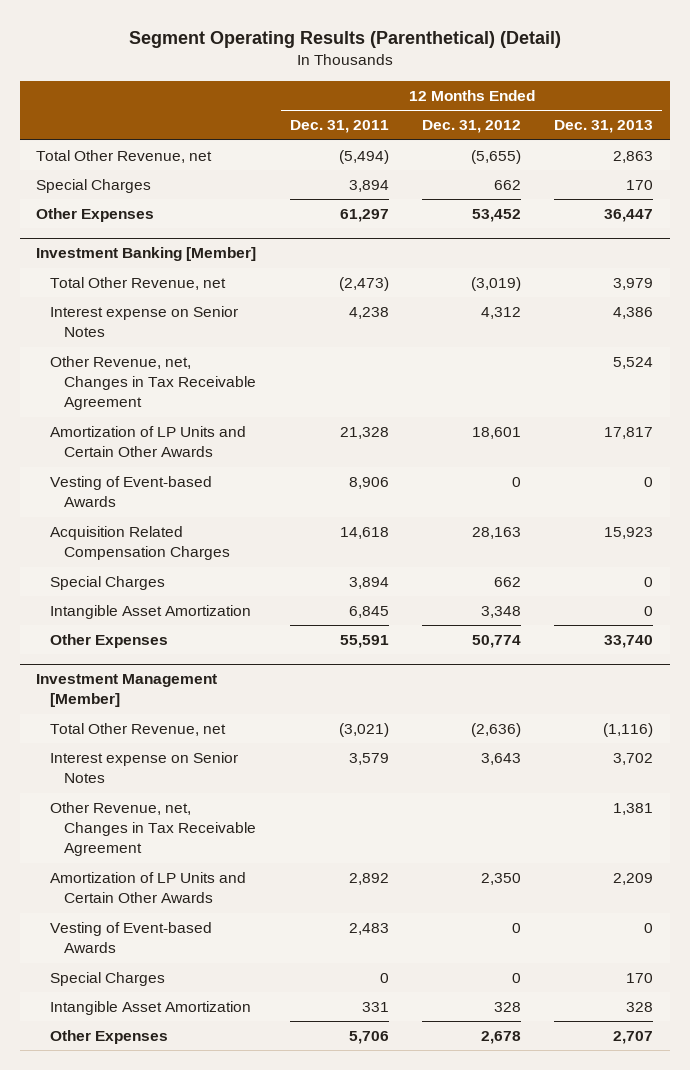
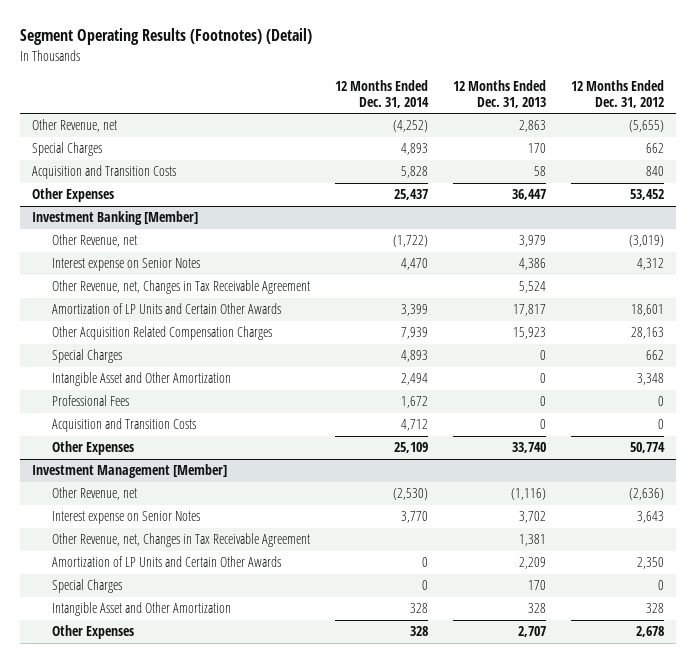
[128,30,561,48] Segment Operating Results (Parenthetical) (Detail) -> [19,28,312,46] Segment Operating Results (Footnotes) (Detail)
[289,120,389,134] Dec. 31, 2011 -> none
none -> [335,79,430,109] 12 Months Ended Dec. 31, 2014
[36,150,213,164] Total Other Revenue, net -> [31,119,117,133] Other Revenue, net
none -> [31,165,176,180] Acquisition and Transition Costs
[49,277,226,291] Total Other Revenue, net -> [52,234,138,248] Other Revenue, net
[49,476,212,508] Vesting of Event-based Awards -> none
[49,526,230,561] Acquisition Related Compensation Charges -> [52,326,273,341] Other Acquisition Related Compensation Charges
[49,605,251,620] Intangible Asset Amortization -> [52,372,232,387] Intangible Asset and Other Amortization
none -> [52,395,130,407] Professional Fees
none -> [52,418,197,433] Acquisition and Transition Costs
[49,723,226,737] Total Other Revenue, net -> [52,487,138,501] Other Revenue, net
[49,922,212,954] Vesting of Event-based Awards -> none
[49,1001,251,1016] Intangible Asset Amortization -> [52,602,232,617] Intangible Asset and Other Amortization

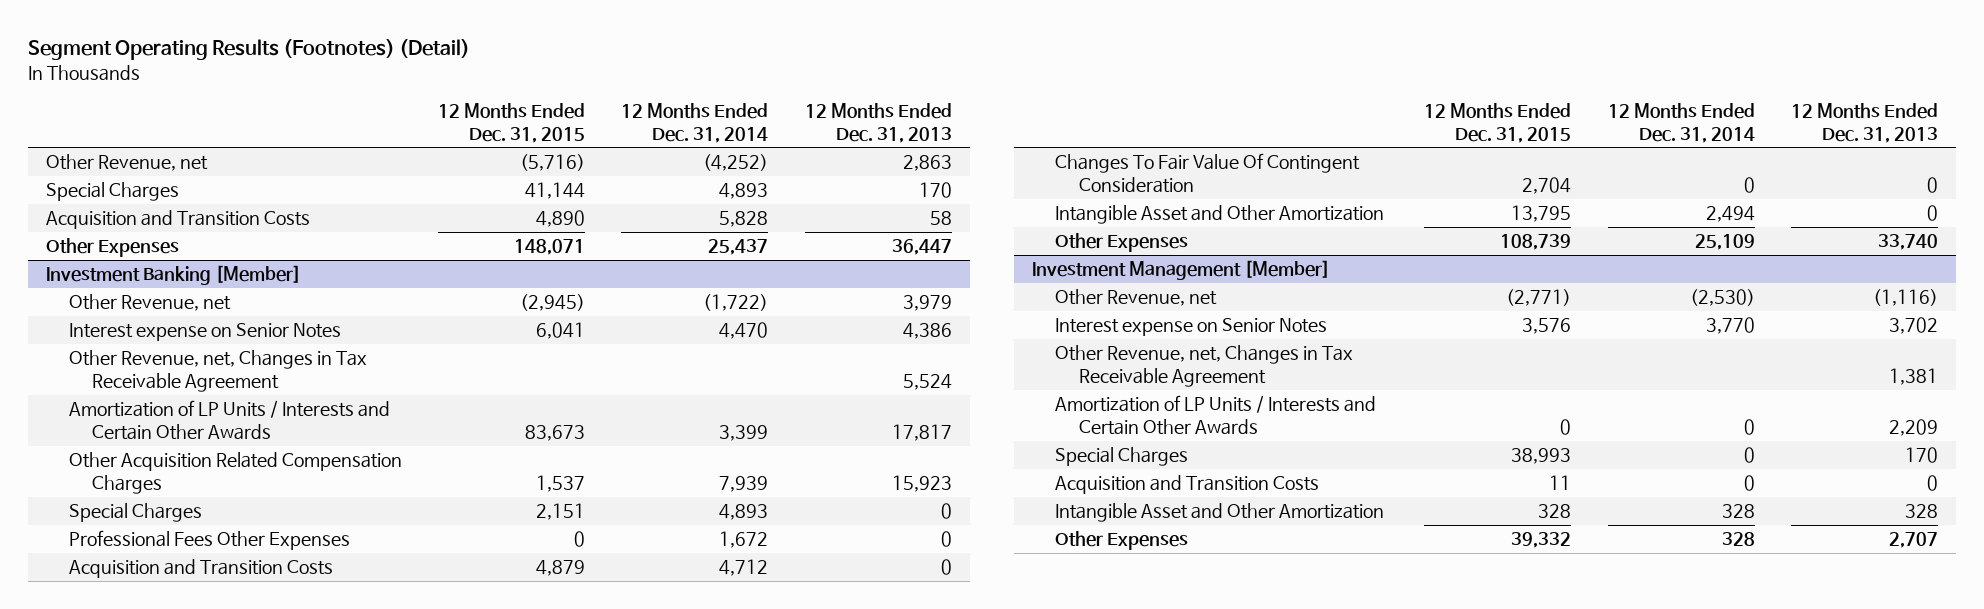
[570,79,664,109] 12 Months Ended Dec. 31, 2012 -> none
none -> [438,102,586,143] 12 Months Ended Dec. 31, 2015
[52,303,282,315] Amortization of LP Units and Certain Other Awards -> [69,400,391,441] Amortization of LP Units / Interests and Certain Other Awards
[52,395,130,407] Professional Fees -> [69,530,351,551] Professional Fees Other Expenses
none -> [1055,153,1361,194] Changes To Fair Value Of Contingent Consideration
[52,372,232,387] Intangible Asset and Other Amortization -> [1055,205,1385,225] Intangible Asset and Other Amortization
[52,556,282,568] Amortization of LP Units and Certain Other Awards -> [1055,395,1377,436] Amortization of LP Units / Interests and Certain Other Awards
none -> [1055,475,1320,495] Acquisition and Transition Costs

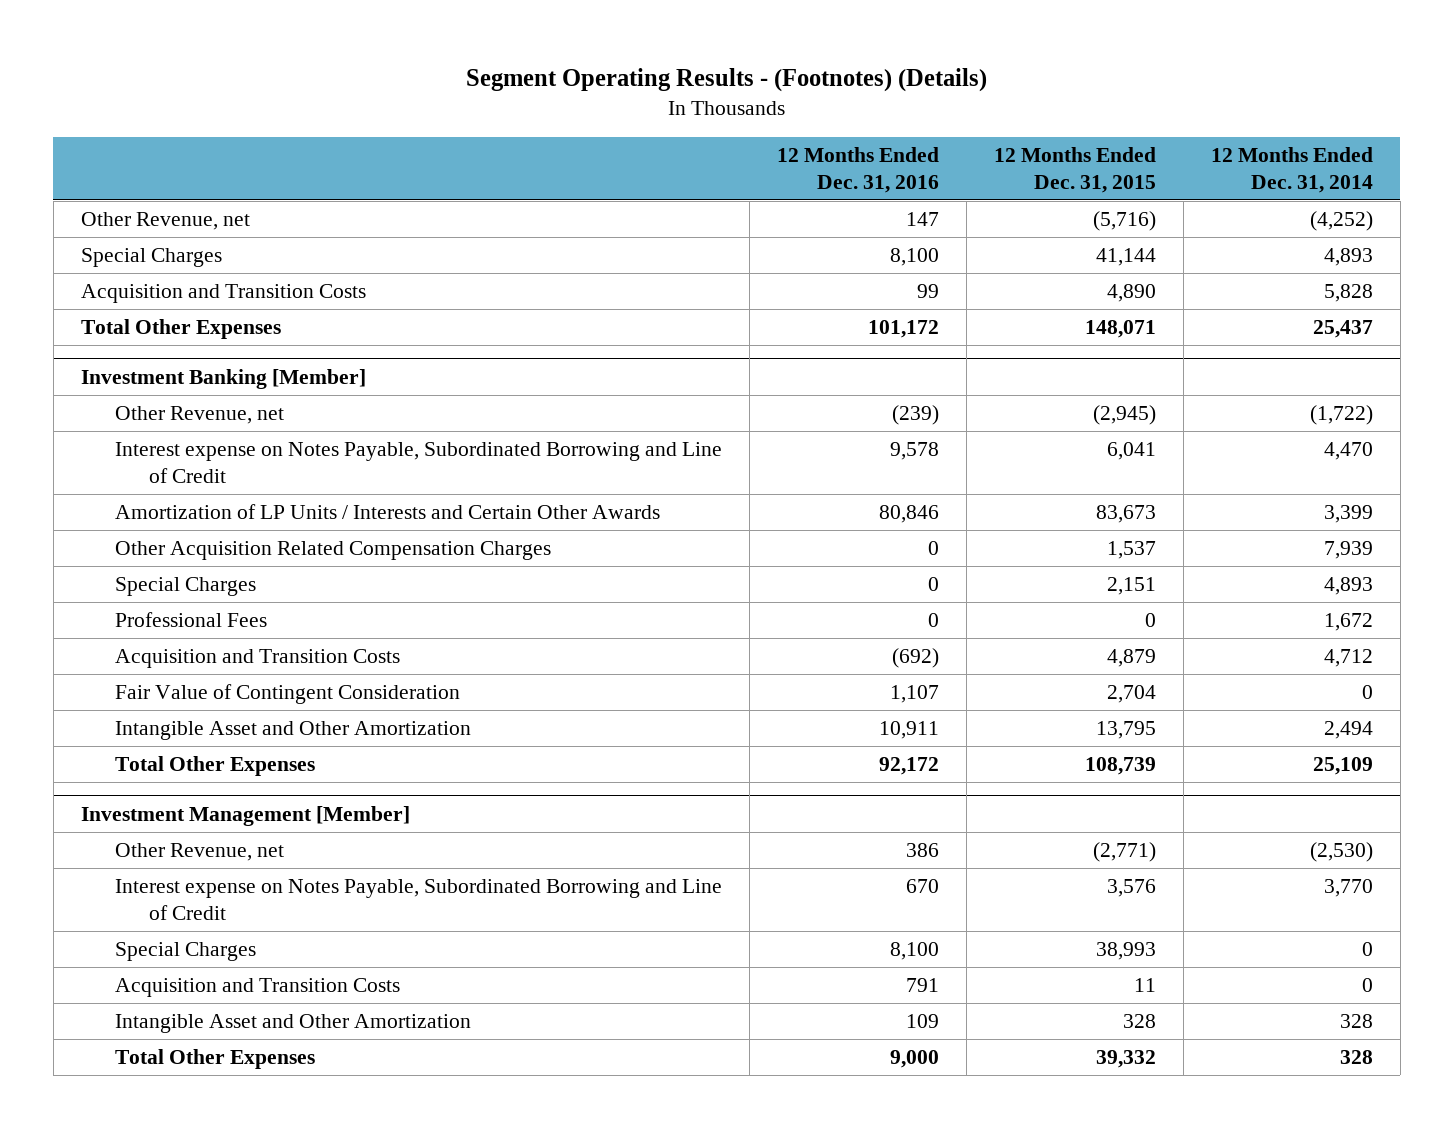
[27,39,470,61] Segment Operating Results (Footnotes) (Detail) -> [465,68,987,93] Segment Operating Results - (Footnotes) (Details)
[804,102,952,143] 12 Months Ended Dec. 31, 2013 -> none
none -> [776,146,939,193] 12 Months Ended Dec. 31, 2016
[45,238,179,258] Other Expenses -> [80,319,281,340] Total Other Expenses
[69,350,368,393] Other Revenue, net, Changes in Tax Receivable Agreement -> none
[69,323,342,342] Interest expense on Senior Notes -> [114,442,722,484] Interest expense on Notes Payable, Subordinated Borrowing and Line of Credit
[69,530,351,551] Professional Fees Other Expenses -> [114,612,267,628] Professional Fees
[1055,153,1361,194] Changes To Fair Value Of Contingent Consideration -> [114,684,460,705] Fair Value of Contingent Consideration
[1055,233,1189,253] Other Expenses -> [114,756,315,777] Total Other Expenses
[1055,345,1354,388] Other Revenue, net, Changes in Tax Receivable Agreement -> none
[1055,395,1377,436] Amortization of LP Units / Interests and Certain Other Awards -> none
[1055,318,1328,337] Interest expense on Senior Notes -> [114,879,722,921] Interest expense on Notes Payable, Subordinated Borrowing and Line of Credit
[1055,531,1189,551] Other Expenses -> [114,1049,315,1070] Total Other Expenses

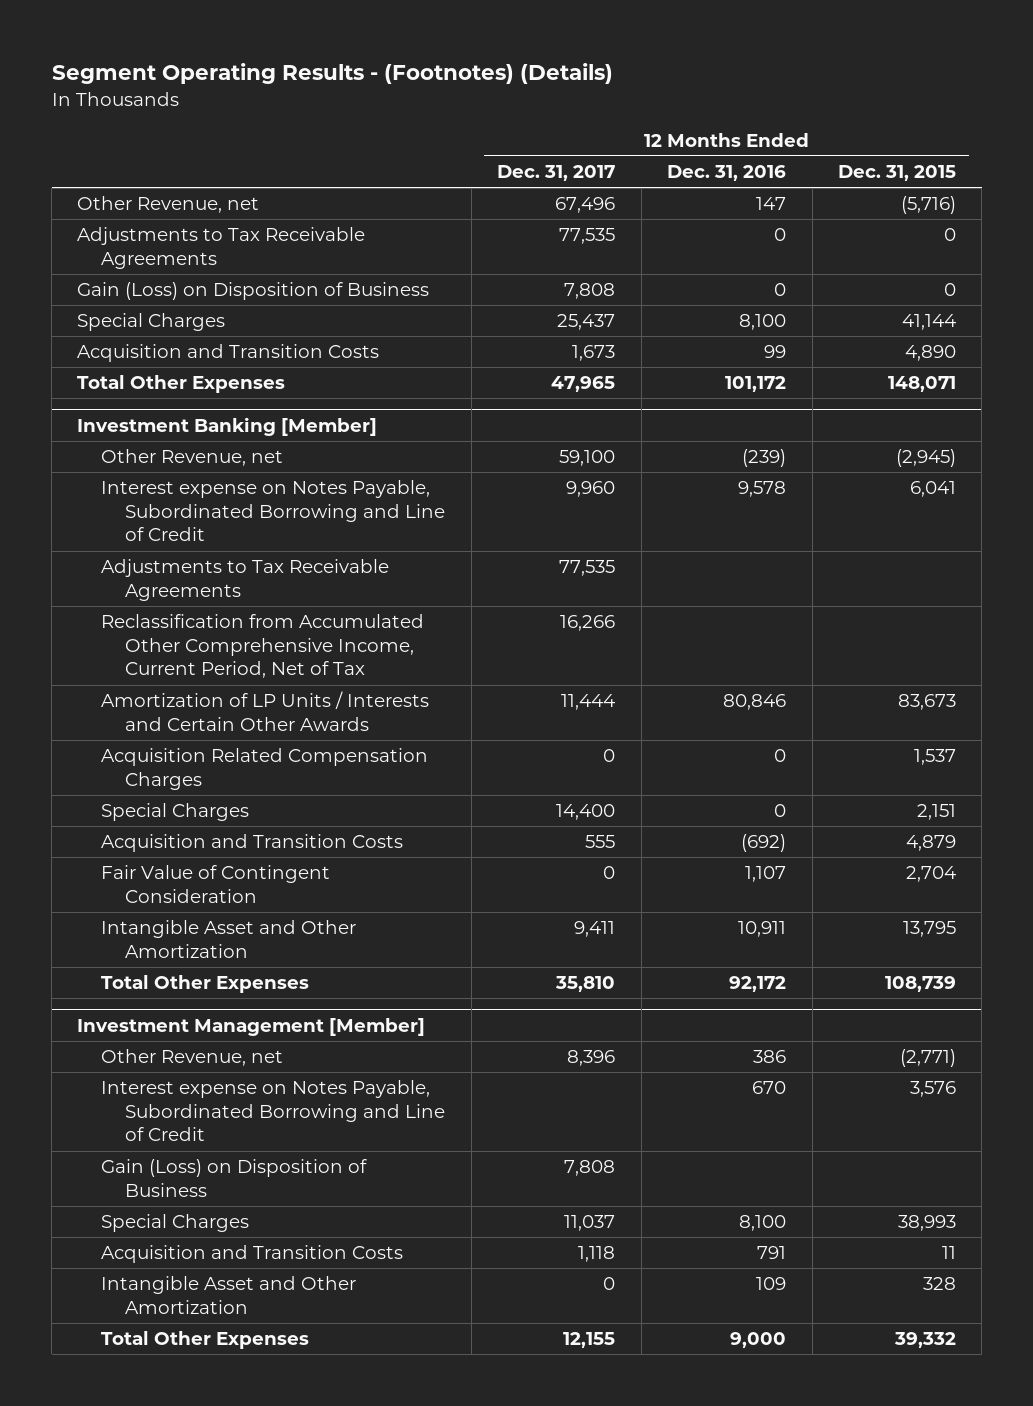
[1210,146,1373,193] 12 Months Ended Dec. 31, 2014 -> none
none -> [497,164,616,181] Dec. 31, 2017
none -> [77,227,366,269] Adjustments to Tax Receivable Agreements
none -> [77,282,430,301] Gain (Loss) on Disposition of Business
none -> [101,559,390,601] Adjustments to Tax Receivable Agreements
none -> [101,614,425,679] Reclassification from Accumulated Other Comprehensive Income, Current Period, Net of Tax
[114,541,551,561] Other Acquisition Related Compensation Charges -> [101,748,429,790] Acquisition Related Compensation Charges
[114,612,267,628] Professional Fees -> none
none -> [101,1159,368,1197] Gain (Loss) on Disposition of Business

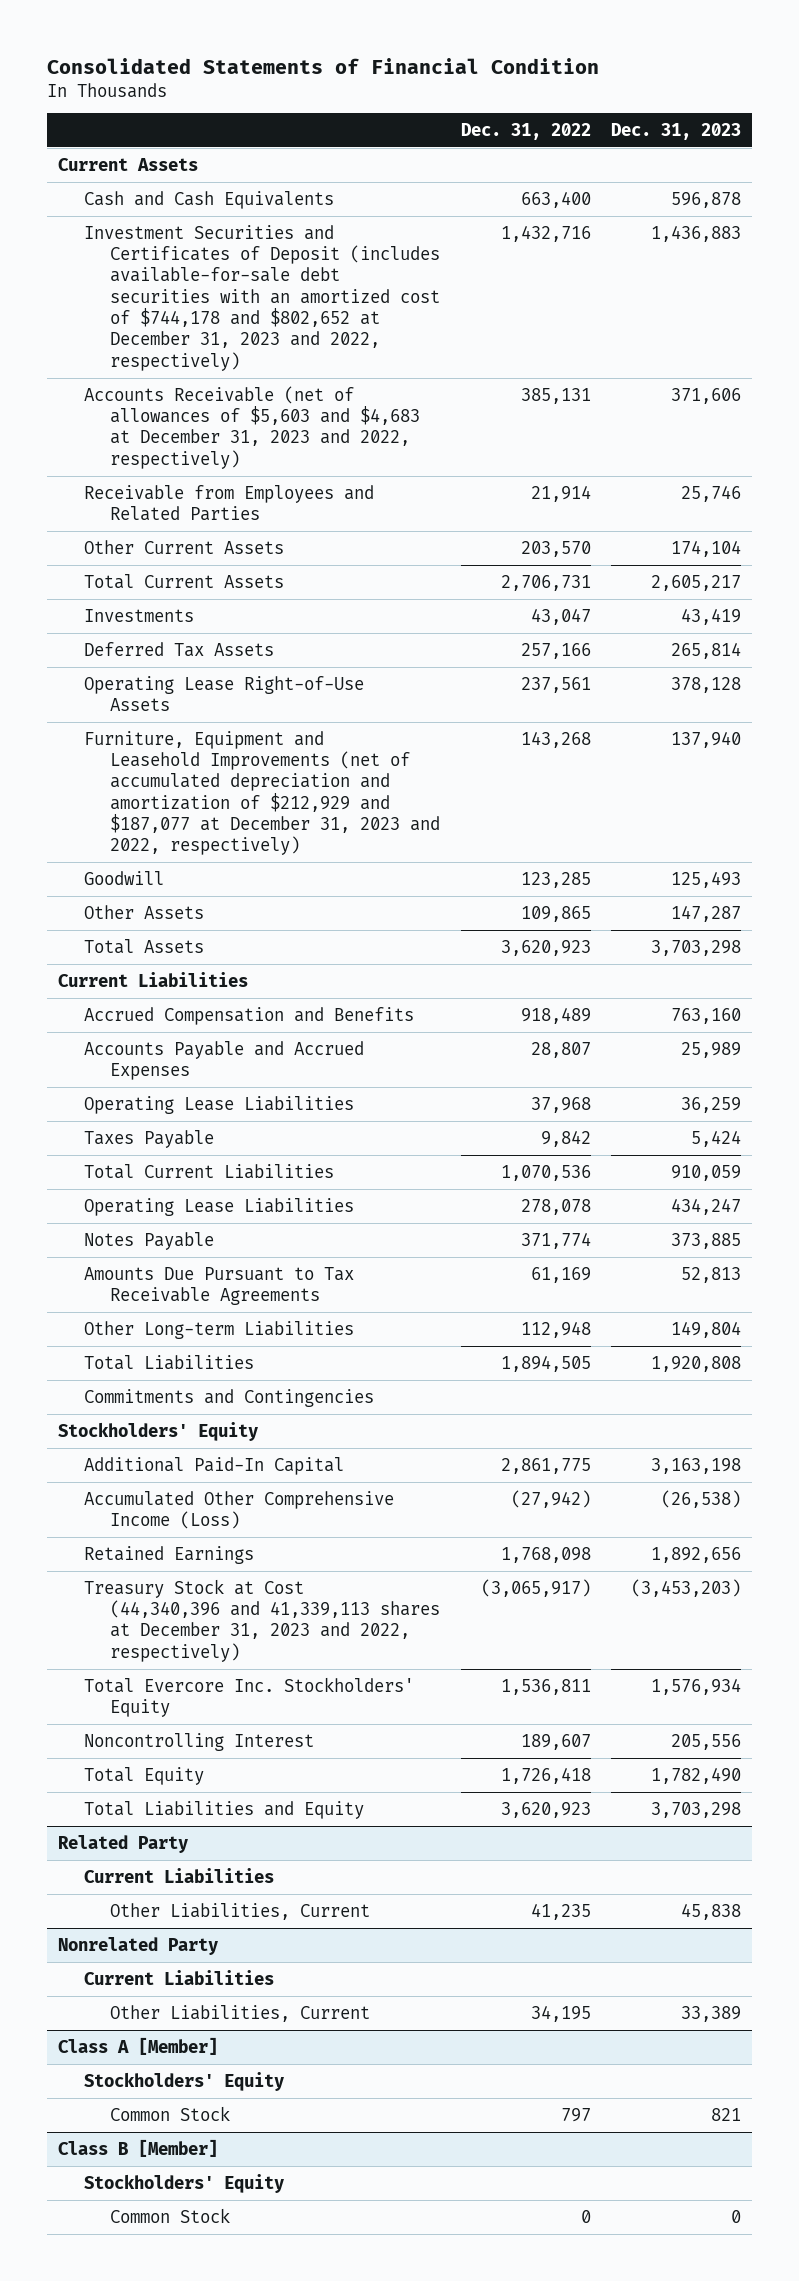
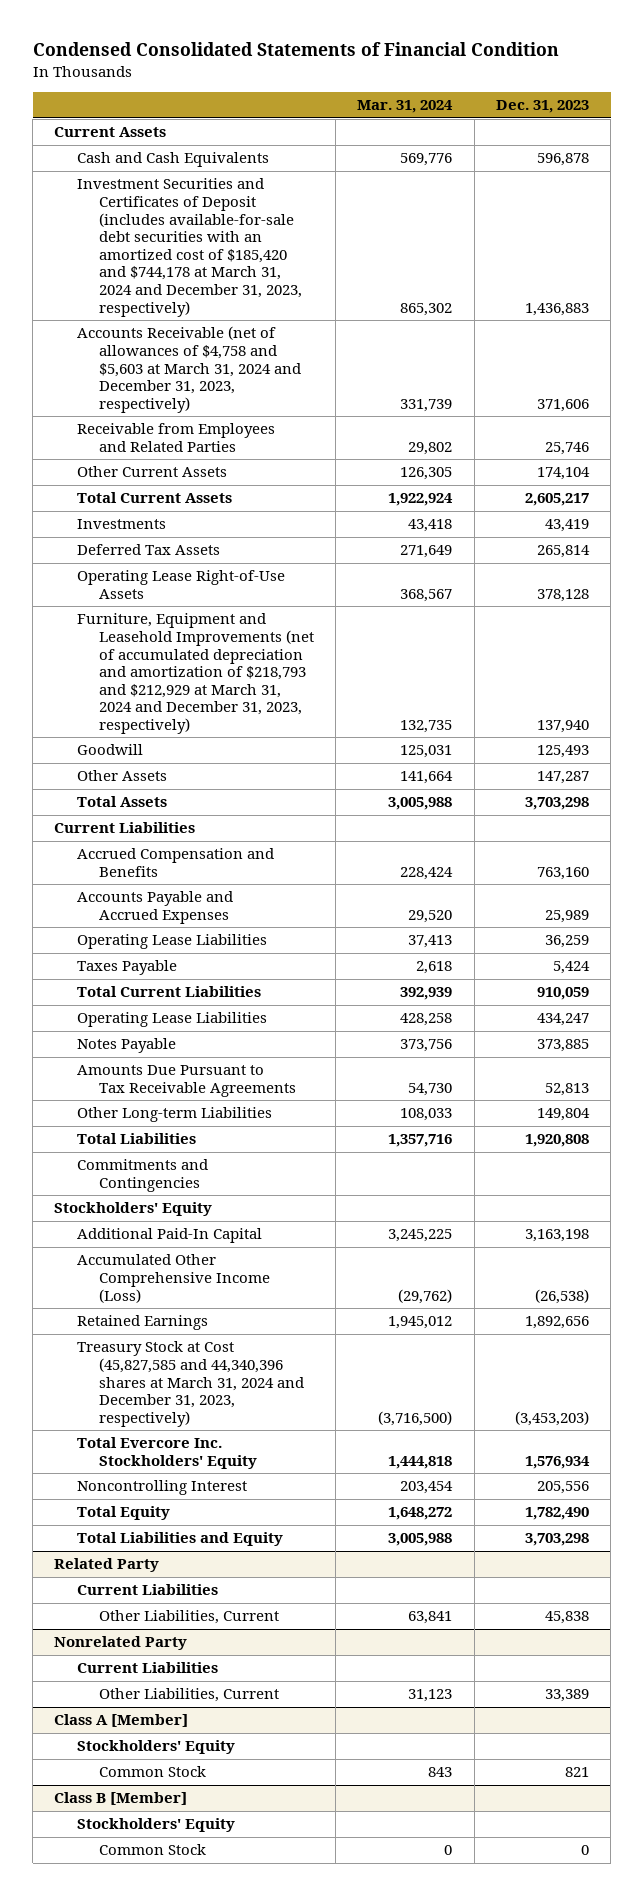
[47,57,600,74] Consolidated Statements of Financial Condition -> [32,42,559,57] Condensed Consolidated Statements of Financial Condition
[460,123,591,141] Dec. 31, 2022 -> none
none -> [357,100,454,114] Mar. 31, 2024
[83,224,440,371] Investment Securities and Certificates of Deposit (includes available-for-sale debt securities with an amortized cost of $744,178 and $802,652 at December 31, 2023 and 2022, respectively) -> [76,178,303,317] Investment Securities and Certificates of Deposit (includes available-for-sale debt securities with an amortized cost of $185,420 and $744,178 at March 31, 2024 and December 31, 2023, respectively)
[83,385,420,469] Accounts Receivable (net of allowances of $5,603 and $4,683 at December 31, 2023 and 2022, respectively) -> [76,326,302,413] Accounts Receivable (net of allowances of $4,758 and $5,603 at March 31, 2024 and December 31, 2023, respectively)
[83,730,440,856] Furniture, Equipment and Leasehold Improvements (net of accumulated depreciation and amortization of $212,929 and $187,077 at December 31, 2023 and 2022, respectively) -> [76,613,315,734] Furniture, Equipment and Leasehold Improvements (net of accumulated depreciation and amortization of $218,793 and $212,929 at March 31, 2024 and December 31, 2023, respectively)
[83,1578,440,1662] Treasury Stock at Cost (44,340,396 and 41,339,113 shares at December 31, 2023 and 2022, respectively) -> [76,1341,305,1427] Treasury Stock at Cost (45,827,585 and 44,340,396 shares at March 31, 2024 and December 31, 2023, respectively)

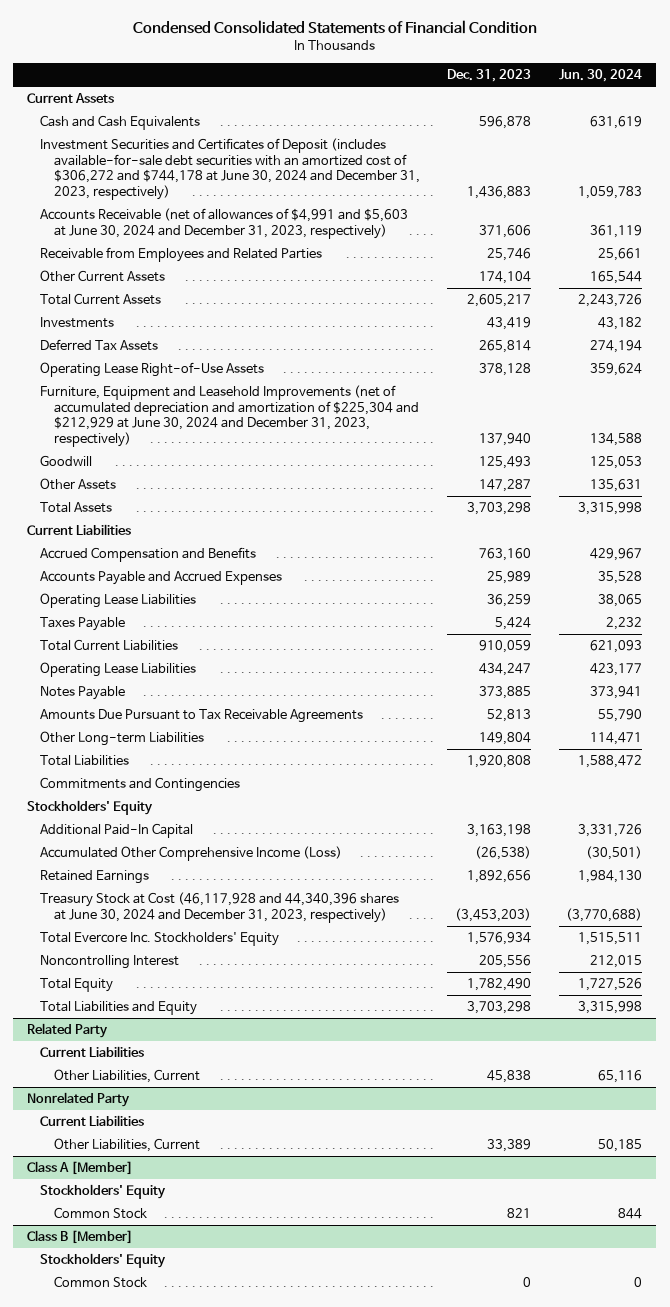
[357,100,454,114] Mar. 31, 2024 -> none
none -> [559,69,643,83] Jun. 30, 2024
[76,178,303,317] Investment Securities and Certificates of Deposit (includes available-for-sale debt securities with an amortized cost of $185,420 and $744,178 at March 31, 2024 and December 31, 2023, respectively) -> [40,138,420,200] Investment Securities and Certificates of Deposit (includes available-for-sale debt securities with an amortized cost of $306,272 and $744,178 at June 30, 2024 and December 31, 2023, respectively)
[76,326,302,413] Accounts Receivable (net of allowances of $4,758 and $5,603 at March 31, 2024 and December 31, 2023, respectively) -> [40,208,409,239] Accounts Receivable (net of allowances of $4,991 and $5,603 at June 30, 2024 and December 31, 2023, respectively)
[76,613,315,734] Furniture, Equipment and Leasehold Improvements (net of accumulated depreciation and amortization of $218,793 and $212,929 at March 31, 2024 and December 31, 2023, respectively) -> [40,385,419,447] Furniture, Equipment and Leasehold Improvements (net of accumulated depreciation and amortization of $225,304 and $212,929 at June 30, 2024 and December 31, 2023, respectively)
[76,1341,305,1427] Treasury Stock at Cost (45,827,585 and 44,340,396 shares at March 31, 2024 and December 31, 2023, respectively) -> [40,892,400,923] Treasury Stock at Cost (46,117,928 and 44,340,396 shares at June 30, 2024 and December 31, 2023, respectively)

